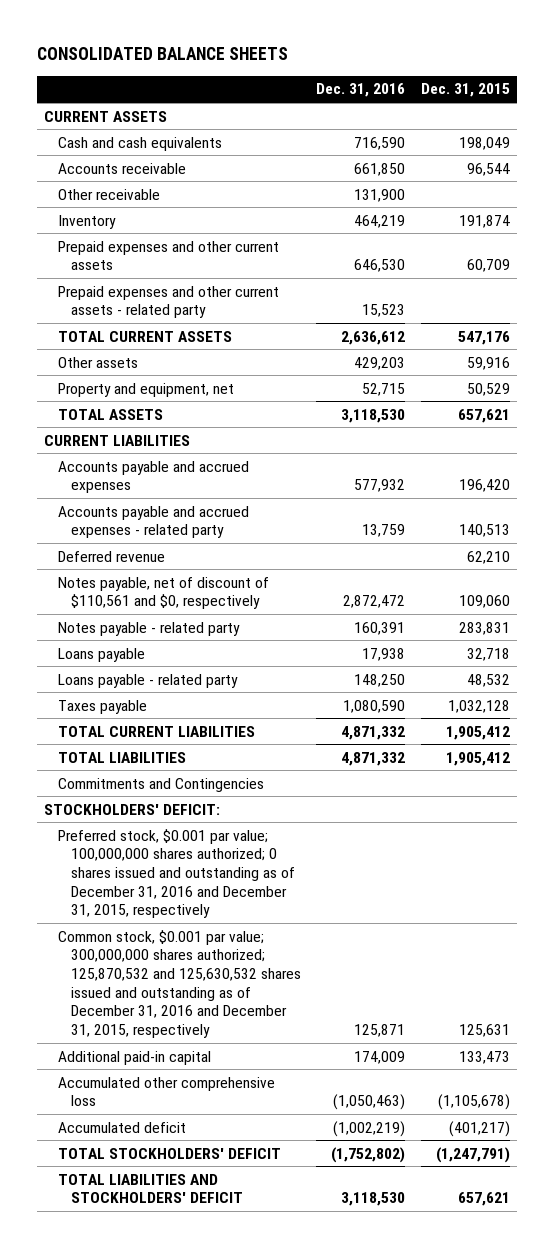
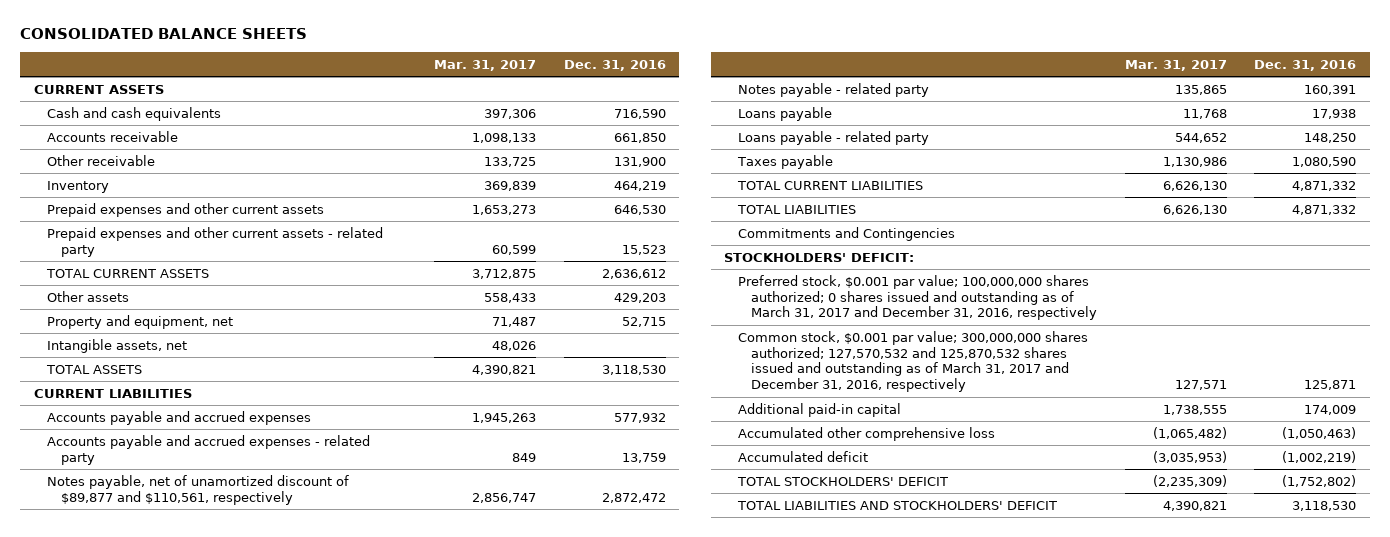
[420,83,510,98] Dec. 31, 2015 -> none
none -> [434,59,537,71] Mar. 31, 2017
none -> [47,338,188,353] Intangible assets, net
[57,550,165,562] Deferred revenue -> none
[57,576,269,610] Notes payable, net of discount of $110,561 and $0, respectively -> [47,474,350,505] Notes payable, net of unamortized discount of $89,877 and $110,561, respectively
[57,828,295,919] Preferred stock, $0.001 par value; 100,000,000 shares authorized; 0 shares issued and outstanding as of December 31, 2016 and December 31, 2015, respectively -> [737,274,1098,321] Preferred stock, $0.001 par value; 100,000,000 shares authorized; 0 shares issued and outstanding as of March 31, 2017 and December 31, 2016, respectively
[57,929,301,1039] Common stock, $0.001 par value; 300,000,000 shares authorized; 125,870,532 and 125,630,532 shares issued and outstanding as of December 31, 2016 and December 31, 2015, respectively -> [737,330,1088,393] Common stock, $0.001 par value; 300,000,000 shares authorized; 127,570,532 and 125,870,532 shares issued and outstanding as of March 31, 2017 and December 31, 2016, respectively

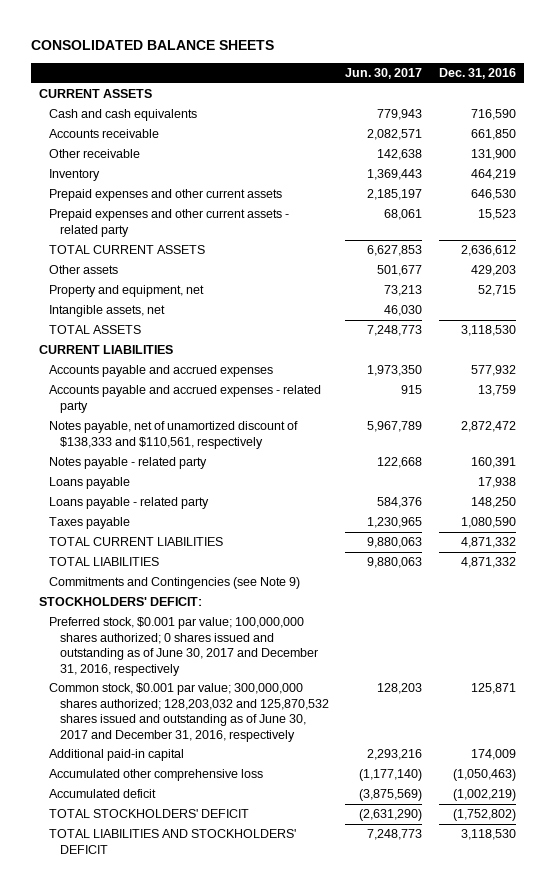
[434,59,537,71] Mar. 31, 2017 -> none
none -> [345,68,423,80] Jun. 30, 2017
[47,474,350,505] Notes payable, net of unamortized discount of $89,877 and $110,561, respectively -> [49,421,299,449] Notes payable, net of unamortized discount of $138,333 and $110,561, respectively
[737,226,955,241] Commitments and Contingencies -> [49,577,301,590] Commitments and Contingencies (see Note 9)
[737,274,1098,321] Preferred stock, $0.001 par value; 100,000,000 shares authorized; 0 shares issued and outstanding as of March 31, 2017 and December 31, 2016, respectively -> [49,617,318,676] Preferred stock, $0.001 par value; 100,000,000 shares authorized; 0 shares issued and outstanding as of June 30, 2017 and December 31, 2016, respectively
[737,330,1088,393] Common stock, $0.001 par value; 300,000,000 shares authorized; 127,570,532 and 125,870,532 shares issued and outstanding as of March 31, 2017 and December 31, 2016, respectively -> [49,683,329,742] Common stock, $0.001 par value; 300,000,000 shares authorized; 128,203,032 and 125,870,532 shares issued and outstanding as of June 30, 2017 and December 31, 2016, respectively

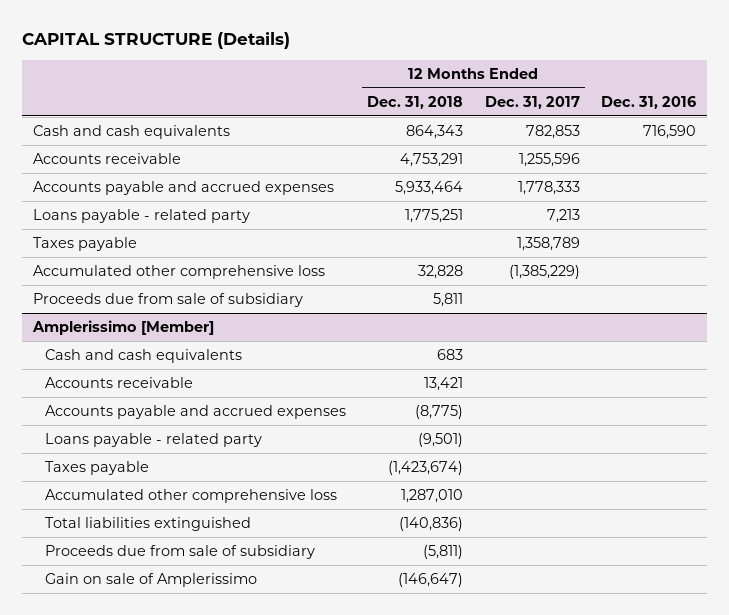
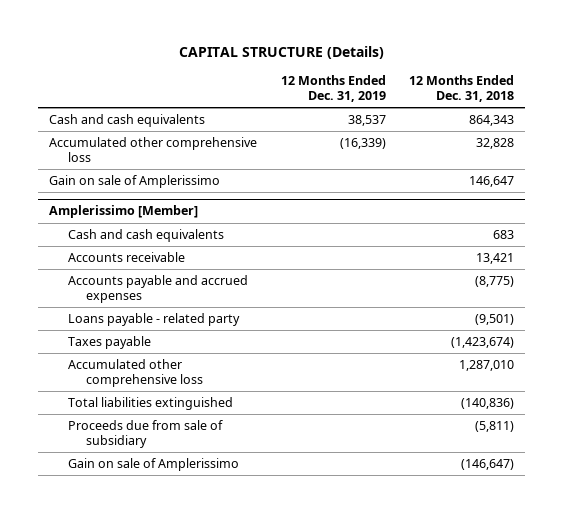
[484,95,580,109] Dec. 31, 2017 -> none
[601,95,697,109] Dec. 31, 2016 -> none
none -> [280,75,386,103] 12 Months Ended Dec. 31, 2019
[33,153,182,165] Accounts receivable -> none
[33,181,335,196] Accounts payable and accrued expenses -> none
[33,209,251,224] Loans payable - related party -> none
[33,237,138,252] Taxes payable -> none
[33,293,304,308] Proceeds due from sale of subsidiary -> none
none -> [49,175,221,189] Gain on sale of Amplerissimo

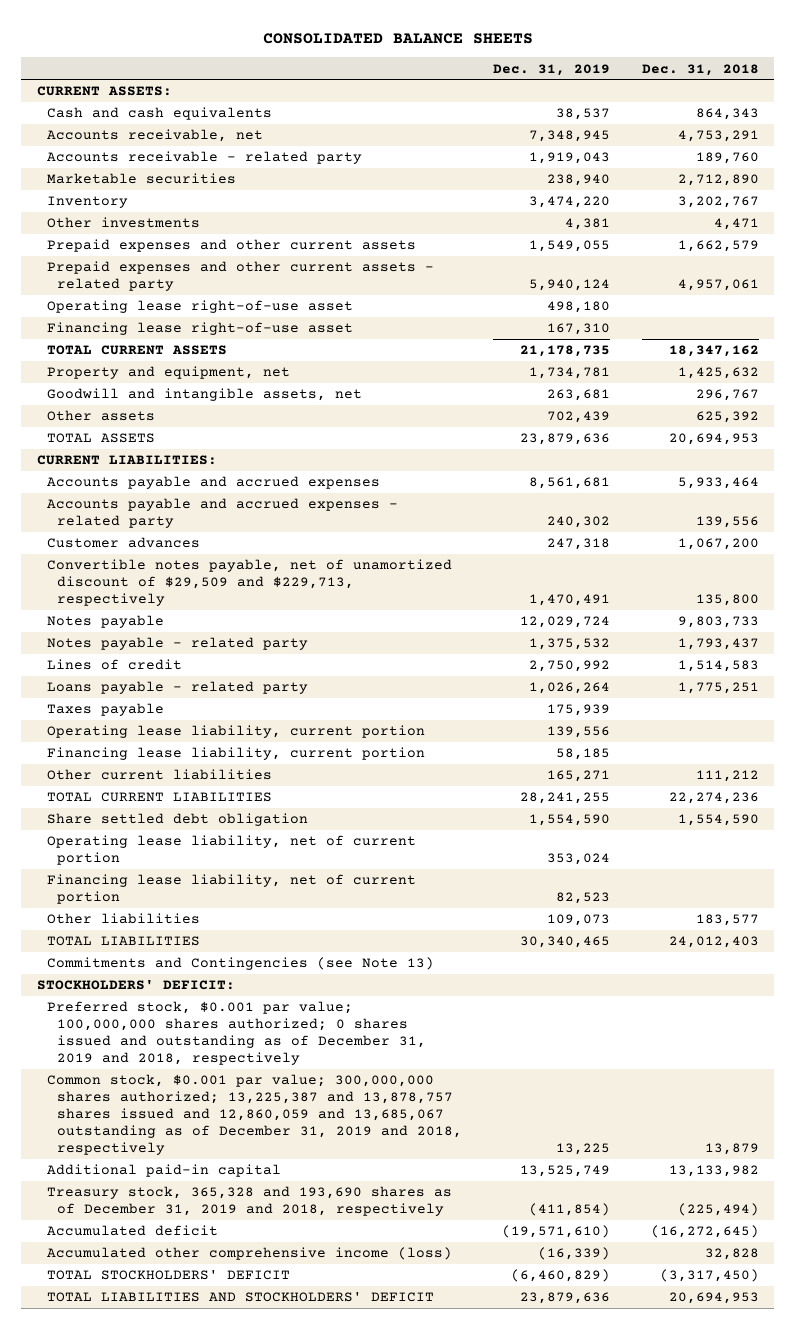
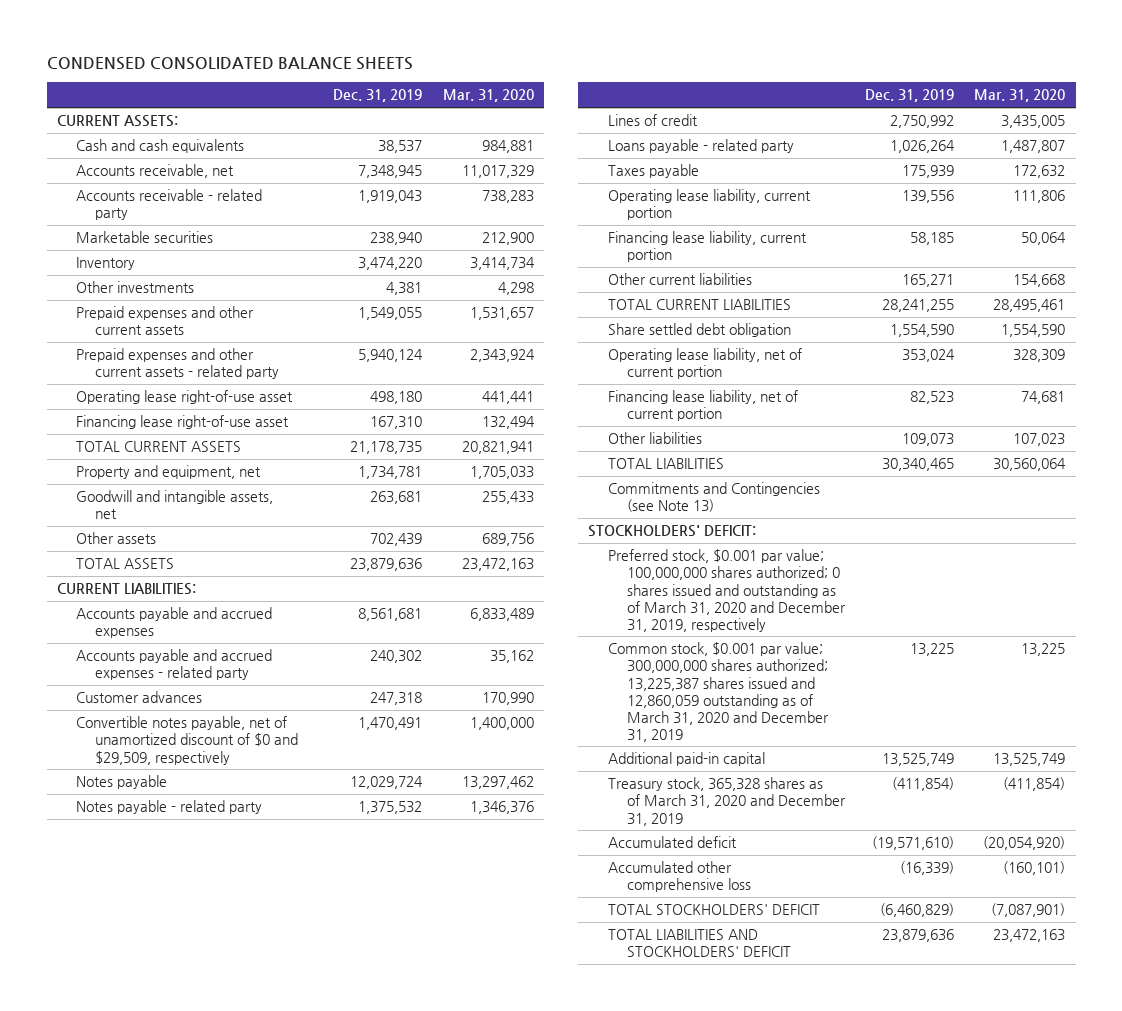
[262,33,533,45] CONSOLIDATED BALANCE SHEETS -> [46,57,413,71] CONDENSED CONSOLIDATED BALANCE SHEETS
[641,63,759,76] Dec. 31, 2018 -> none
none -> [442,89,534,103] Mar. 31, 2020
[46,559,452,607] Convertible notes payable, net of unamortized discount of $29,509 and $229,713, respectively -> [75,716,299,765] Convertible notes payable, net of unamortized discount of $0 and $29,509, respectively
[46,1001,426,1066] Preferred stock, $0.001 par value; 100,000,000 shares authorized; 0 shares issued and outstanding as of December 31, 2019 and 2018, respectively -> [607,549,847,632] Preferred stock, $0.001 par value; 100,000,000 shares authorized; 0 shares issued and outstanding as of March 31, 2020 and December 31, 2019, respectively
[46,1074,462,1156] Common stock, $0.001 par value; 300,000,000 shares authorized; 13,225,387 and 13,878,757 shares issued and 12,860,059 and 13,685,067 outstanding as of December 31, 2019 and 2018, respectively -> [607,642,830,742] Common stock, $0.001 par value; 300,000,000 shares authorized; 13,225,387 shares issued and 12,860,059 outstanding as of March 31, 2020 and December 31, 2019
[46,1186,452,1217] Treasury stock, 365,328 and 193,690 shares as of December 31, 2019 and 2018, respectively -> [607,777,847,826] Treasury stock, 365,328 shares as of March 31, 2020 and December 31, 2019
[46,1247,452,1261] Accumulated other comprehensive income (loss) -> [607,861,752,893] Accumulated other comprehensive loss

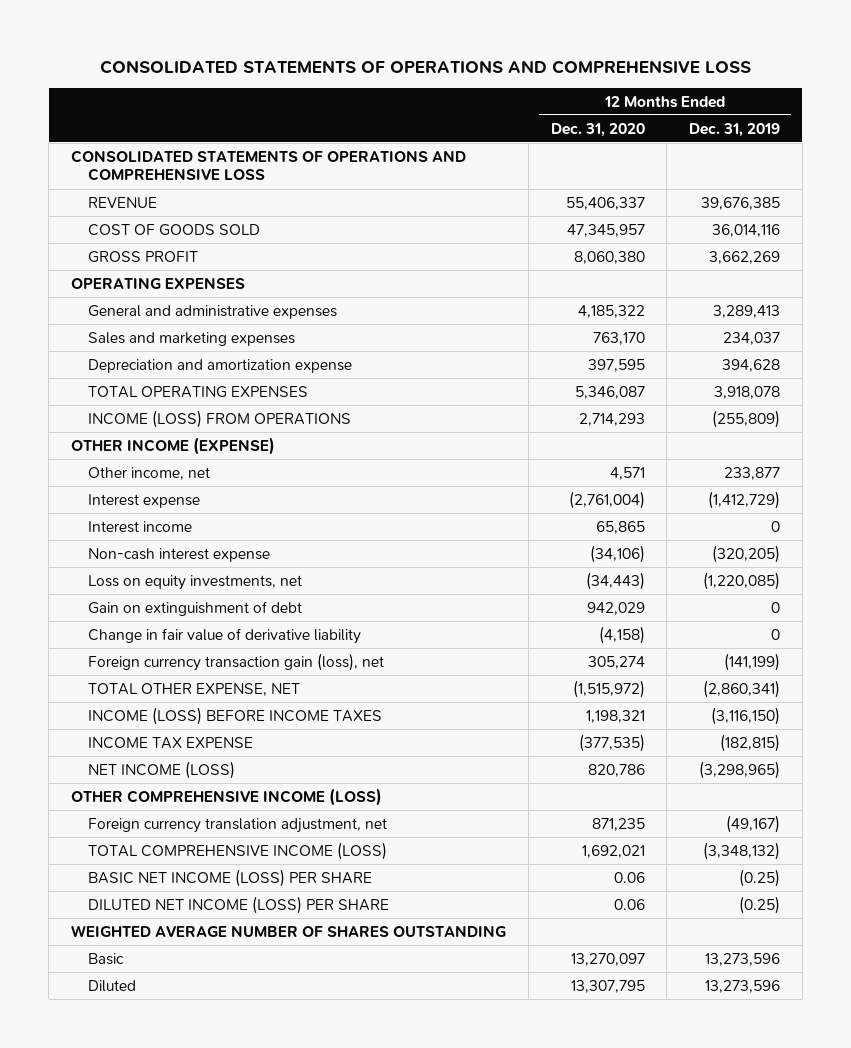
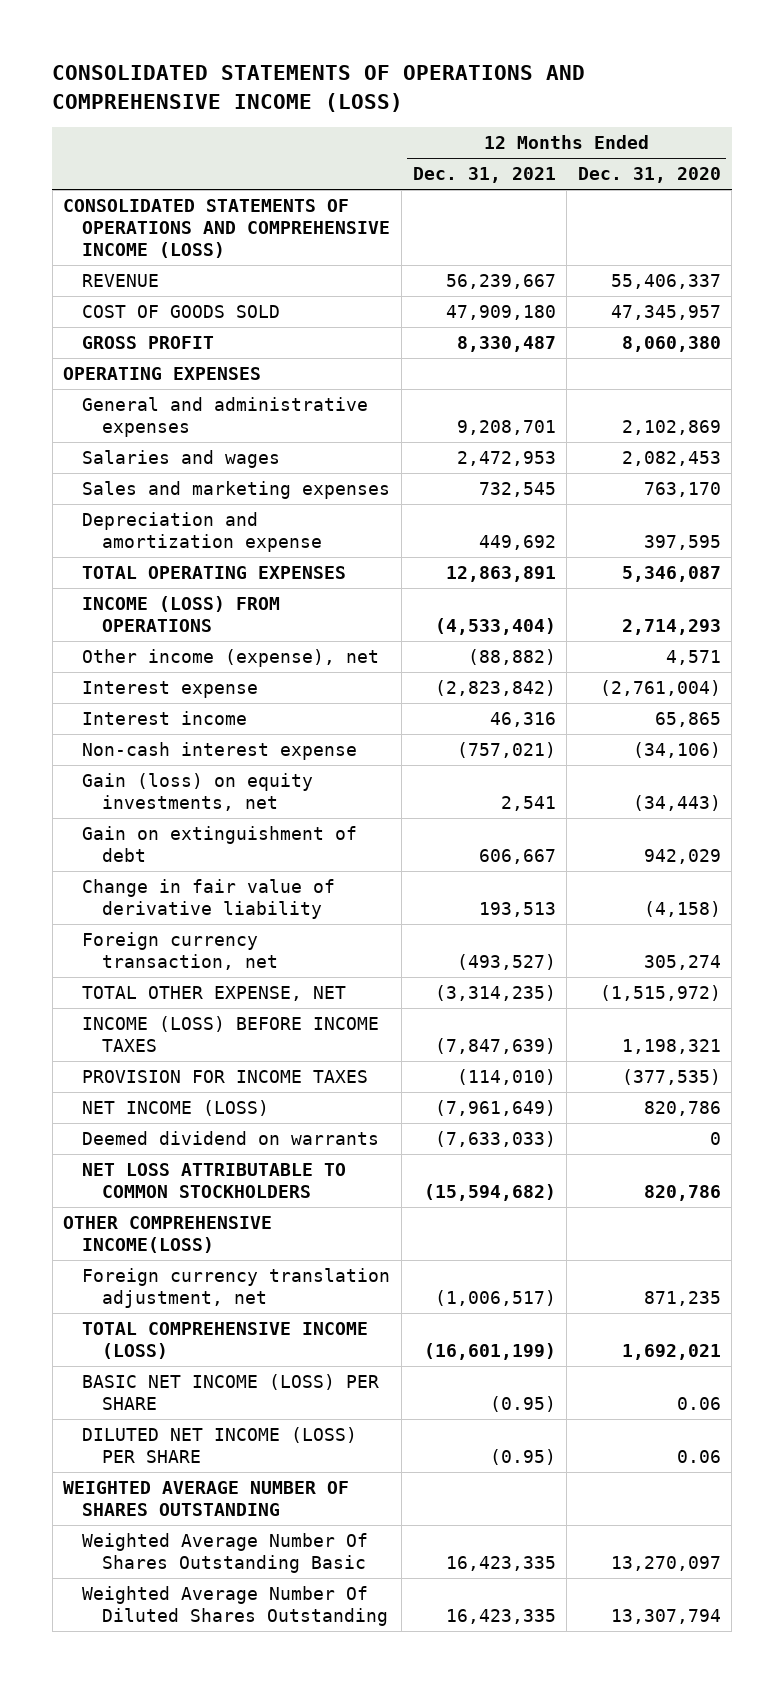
[99,59,751,74] CONSOLIDATED STATEMENTS OF OPERATIONS AND COMPREHENSIVE LOSS -> [52,65,586,112] CONSOLIDATED STATEMENTS OF OPERATIONS AND COMPREHENSIVE INCOME (LOSS)
[689,122,781,137] Dec. 31, 2019 -> none
none -> [412,167,556,184] Dec. 31, 2021
[71,149,467,182] CONSOLIDATED STATEMENTS OF OPERATIONS AND COMPREHENSIVE LOSS -> [63,199,391,259] CONSOLIDATED STATEMENTS OF OPERATIONS AND COMPREHENSIVE INCOME (LOSS)
[577,304,645,318] 4,185,322 -> [621,420,721,436] 2,102,869
none -> [82,450,281,469] Salaries and wages
[71,436,276,455] OTHER INCOME (EXPENSE) -> none
[88,466,211,480] Other income, net -> [82,649,380,668] Other income (expense), net
[88,574,303,590] Loss on equity investments, net -> [82,773,314,812] Gain (loss) on equity investments, net
[88,652,385,671] Foreign currency transaction gain (loss), net -> [82,932,278,971] Foreign currency transaction, net
[88,736,254,749] INCOME TAX EXPENSE -> [82,1070,369,1084] PROVISION FOR INCOME TAXES
none -> [82,1131,380,1146] Deemed dividend on warrants
none -> [82,1163,347,1199] NET LOSS ATTRIBUTABLE TO COMMON STOCKHOLDERS
[71,787,383,806] OTHER COMPREHENSIVE INCOME (LOSS) -> [63,1216,273,1254] OTHER COMPREHENSIVE INCOME(LOSS)
[88,979,137,992] Diluted -> none
[88,952,125,965] Basic -> [82,1533,369,1574] Weighted Average Number Of Shares Outstanding Basic
none -> [82,1586,388,1627] Weighted Average Number Of Diluted Shares Outstanding

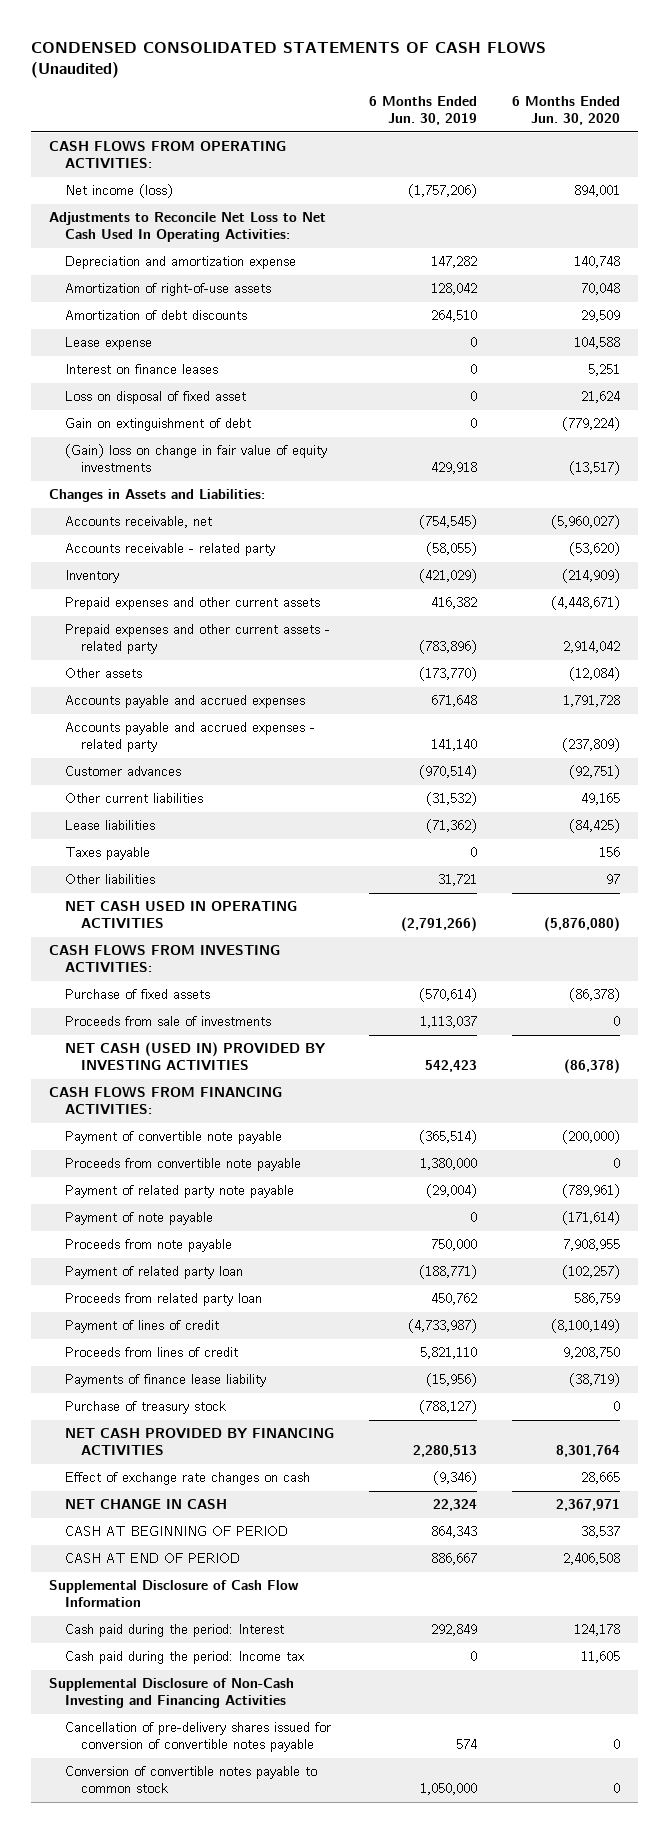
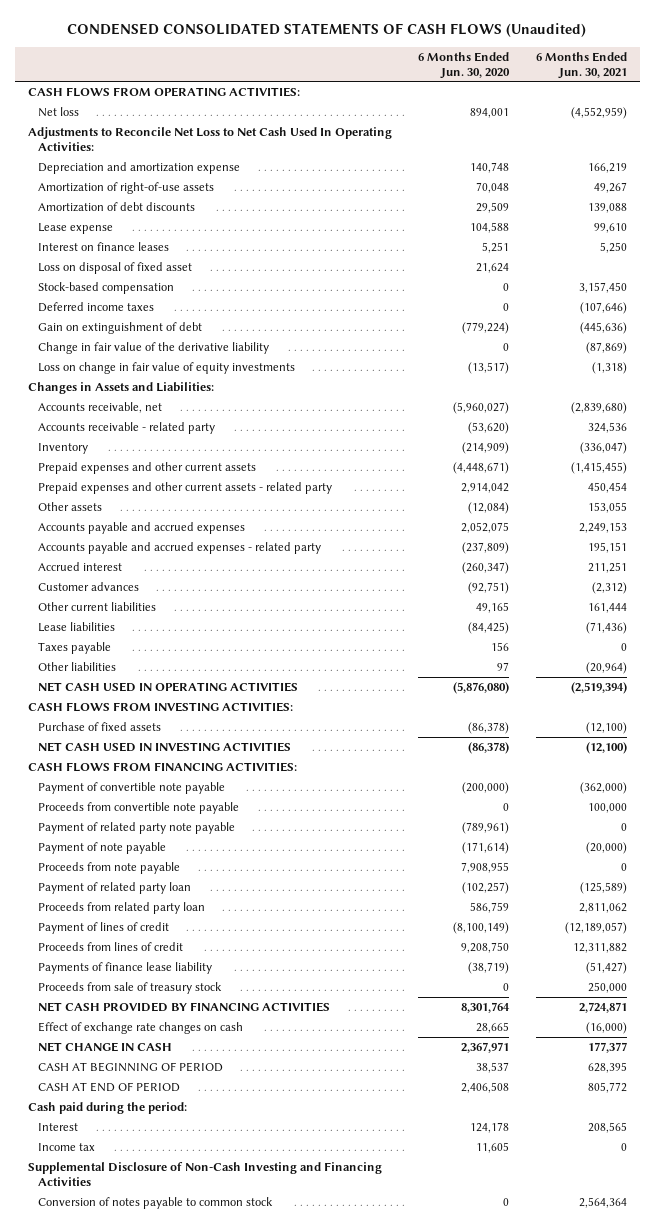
[369,96,478,126] 6 Months Ended Jun. 30, 2019 -> none
none -> [536,51,628,79] 6 Months Ended Jun. 30, 2021
[64,184,173,199] Net income (loss) -> [38,106,80,117] Net loss
none -> [38,281,175,294] Stock-based compensation
none -> [38,301,155,312] Deferred income taxes
none -> [38,341,270,354] Change in fair value of the derivative liability
[64,444,327,473] (Gain) loss on change in fair value of equity investments -> [38,361,296,374] Loss on change in fair value of equity investments
[563,695,621,708] 1,791,728 -> [461,521,510,533] 2,052,075
none -> [38,561,123,571] Accrued interest
[64,1016,271,1027] Proceeds from sale of investments -> none
[64,1042,326,1071] NET CASH (USED IN) PROVIDED BY INVESTING ACTIVITIES -> [38,741,292,752] NET CASH USED IN INVESTING ACTIVITIES
[64,1401,226,1415] Purchase of treasury stock -> none
none -> [38,981,223,994] Proceeds from sale of treasury stock
[48,1580,299,1608] Supplemental Disclosure of Cash Flow Information -> none
none -> [27,1101,187,1114] Cash paid during the period:
[64,1624,284,1638] Cash paid during the period: Interest -> [38,1122,79,1131] Interest
[64,1651,304,1665] Cash paid during the period: Income tax -> [38,1142,96,1151] Income tax
[64,1722,331,1753] Cancellation of pre-delivery shares issued for conversion of convertible notes payable -> none
[64,1766,317,1794] Conversion of convertible notes payable to common stock -> [38,1196,274,1209] Conversion of notes payable to common stock

